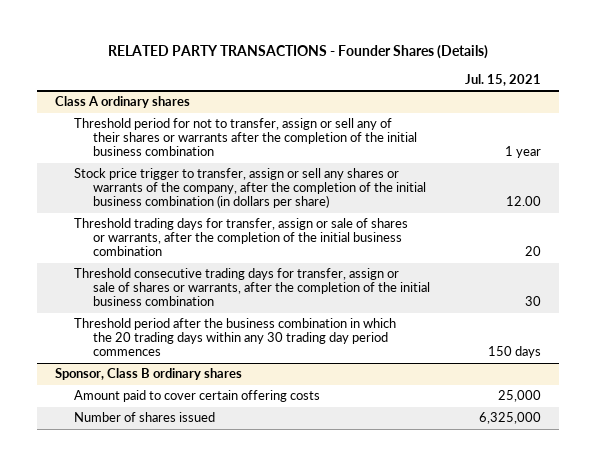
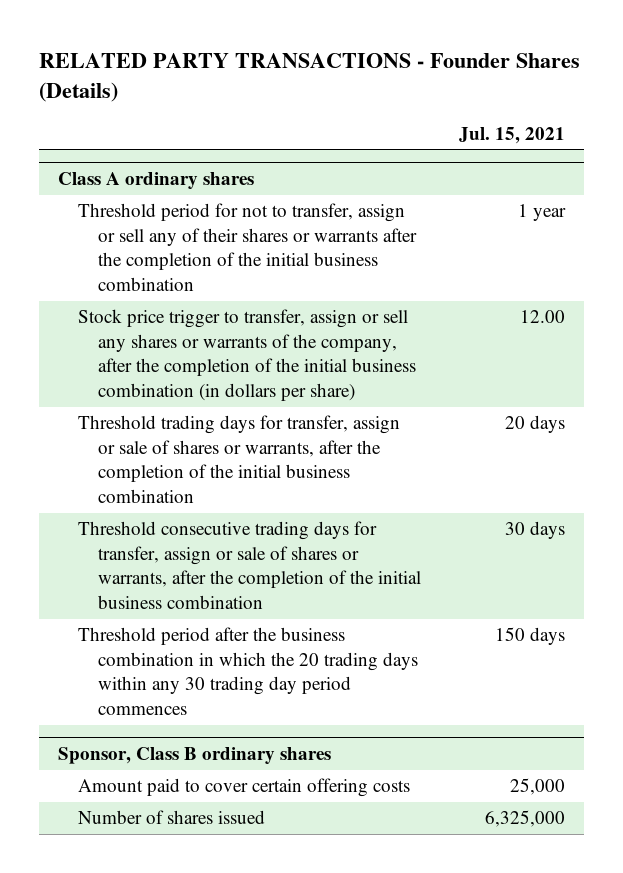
[525,246,542,257] 20 -> [504,415,565,434] 20 days
[525,296,542,307] 30 -> [504,521,565,540] 30 days

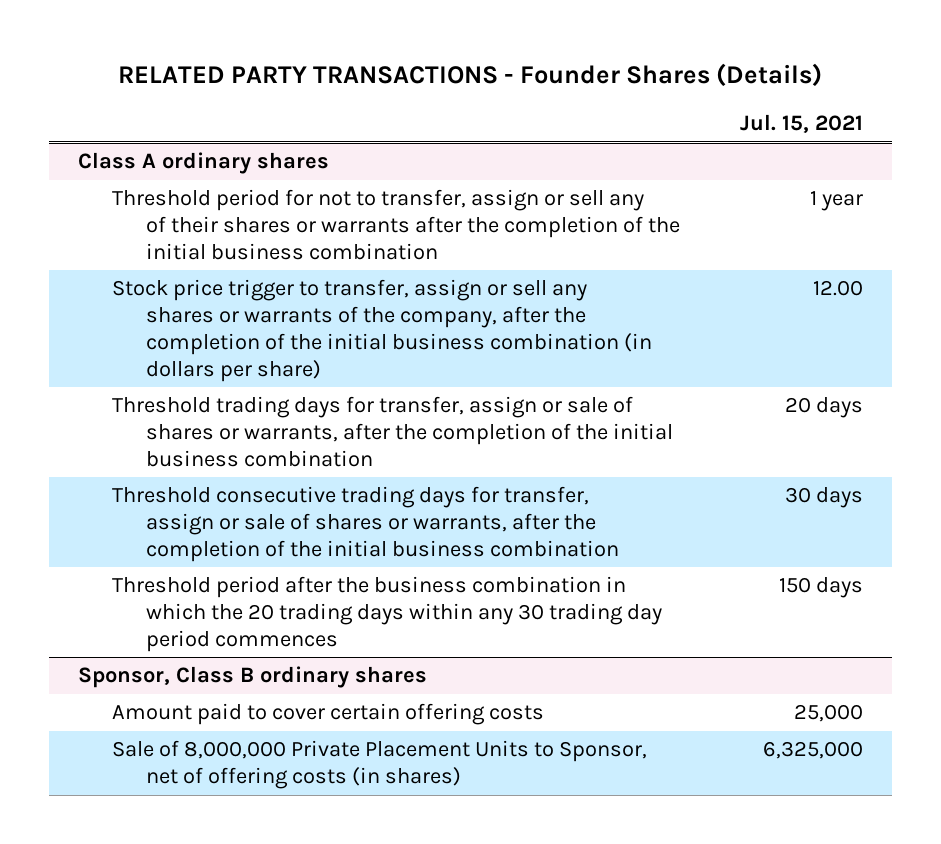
[77,810,265,825] Number of shares issued -> [112,740,648,790] Sale of 8,000,000 Private Placement Units to Sponsor, net of offering costs (in shares)

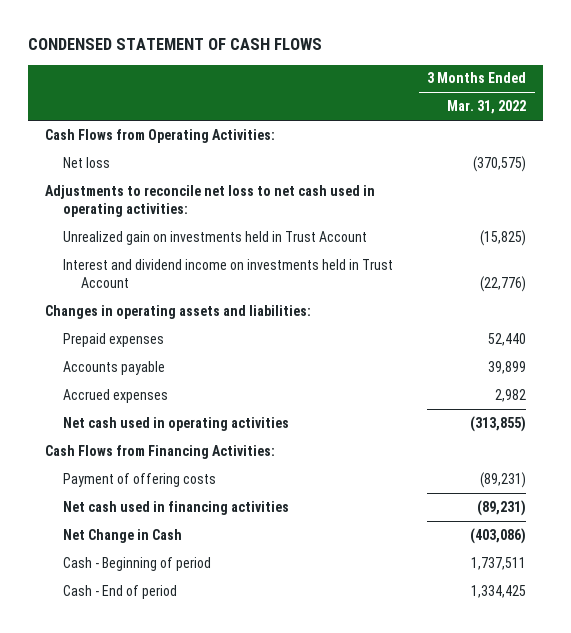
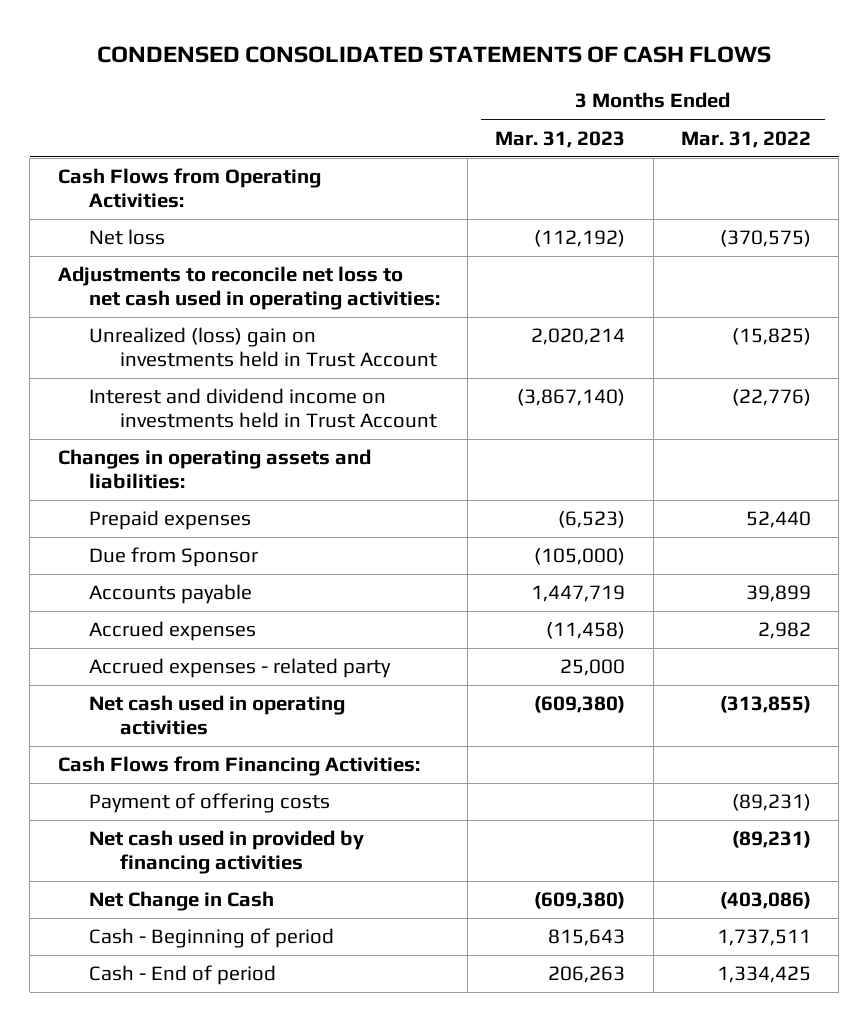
[28,38,323,51] CONDENSED STATEMENT OF CASH FLOWS -> [97,45,772,63] CONDENSED CONSOLIDATED STATEMENTS OF CASH FLOWS
none -> [495,130,626,148] Mar. 31, 2023
[63,230,368,245] Unrealized gain on investments held in Trust Account -> [88,327,438,368] Unrealized (loss) gain on investments held in Trust Account
none -> [88,547,258,568] Due from Sponsor
none -> [88,658,391,679] Accrued expenses - related party
[63,500,290,515] Net cash used in financing activities -> [88,830,364,875] Net cash used in provided by financing activities

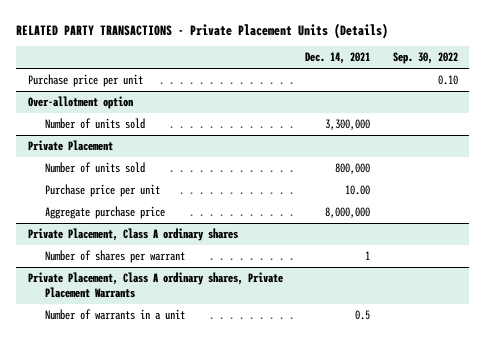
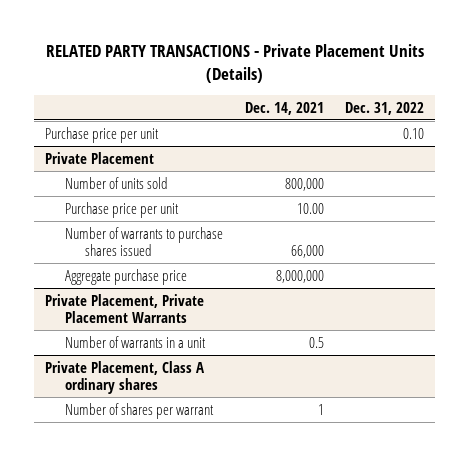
[392,52,458,65] Sep. 30, 2022 -> none
none -> [345,101,425,115] Dec. 31, 2022
[27,96,133,110] Over-allotment option -> none
[45,118,146,130] Number of units sold -> none
none -> [65,226,224,256] Number of warrants to purchase shares issued
none -> [45,293,205,323] Private Placement, Private Placement Warrants
none -> [65,335,207,348] Number of warrants in a unit
[27,272,283,299] Private Placement, Class A ordinary shares, Private Placement Warrants -> none
[45,309,186,321] Number of warrants in a unit -> none

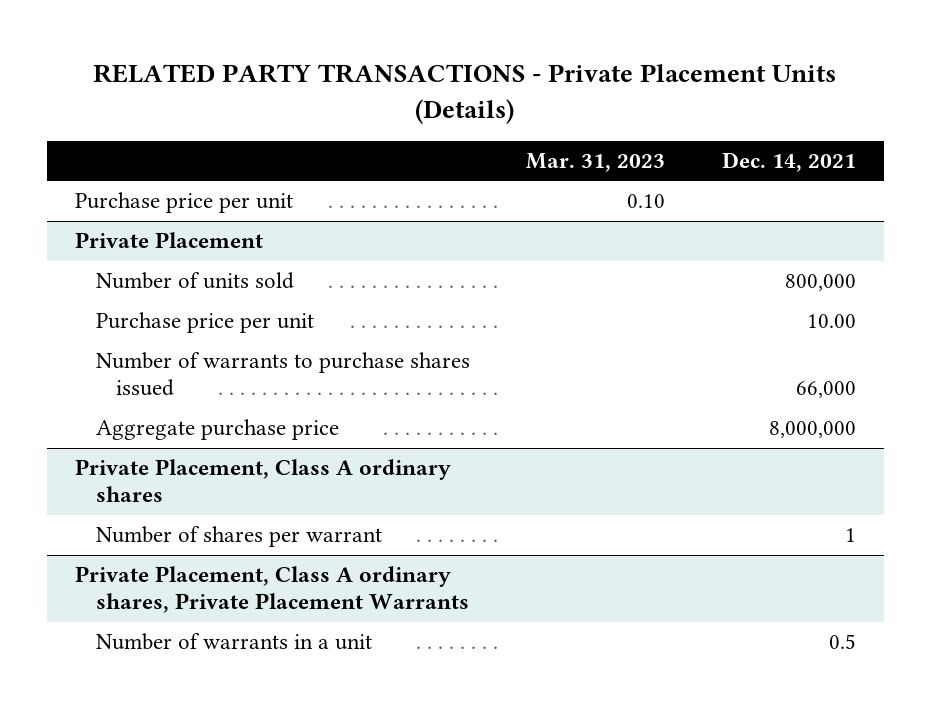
[345,101,425,115] Dec. 31, 2022 -> none
none -> [526,152,666,172] Mar. 31, 2023
[45,293,205,323] Private Placement, Private Placement Warrants -> none
[65,335,207,348] Number of warrants in a unit -> none
none -> [74,566,469,614] Private Placement, Class A ordinary shares, Private Placement Warrants
none -> [95,633,372,651] Number of warrants in a unit

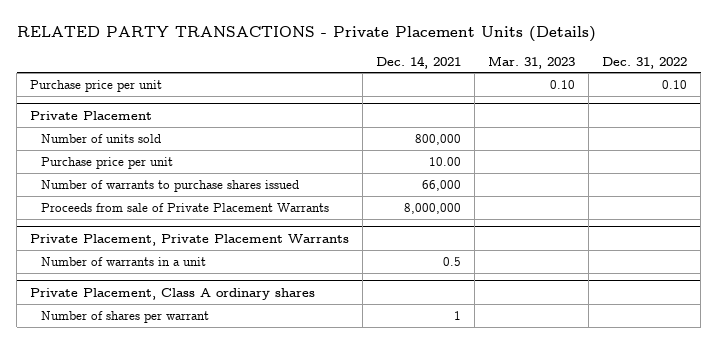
none -> [602,56,688,69] Dec. 31, 2022
[95,419,339,441] Aggregate purchase price -> [40,202,329,212] Proceeds from sale of Private Placement Warrants
none -> [30,233,350,246] Private Placement, Private Placement Warrants
none -> [40,256,206,266] Number of warrants in a unit
[74,566,469,614] Private Placement, Class A ordinary shares, Private Placement Warrants -> none
[95,633,372,651] Number of warrants in a unit -> none

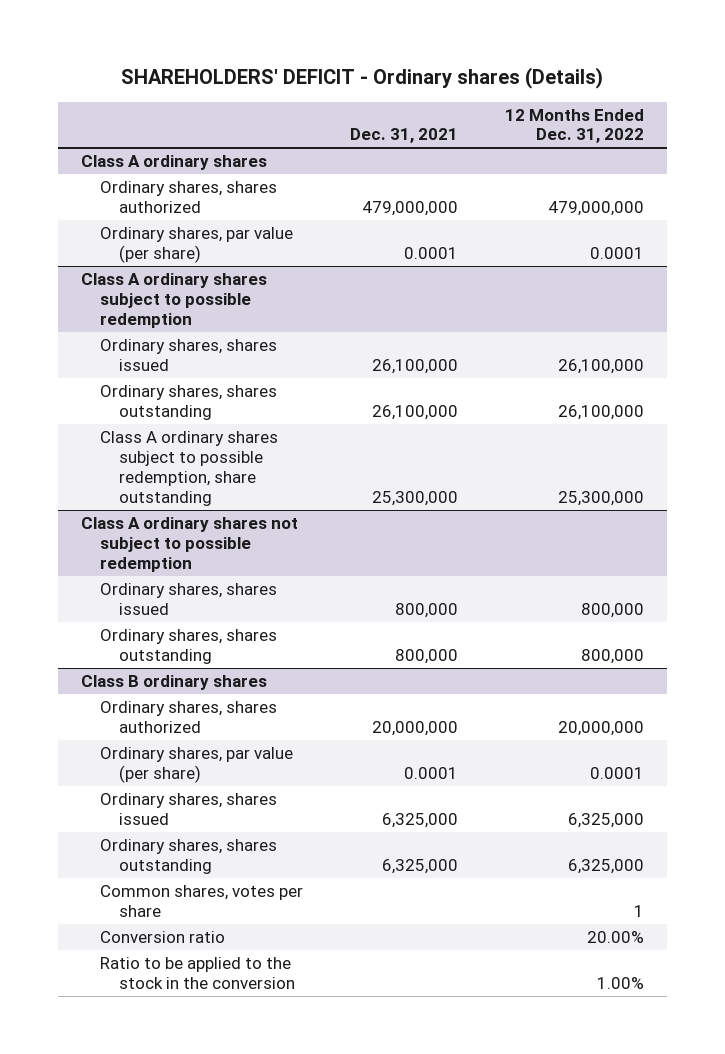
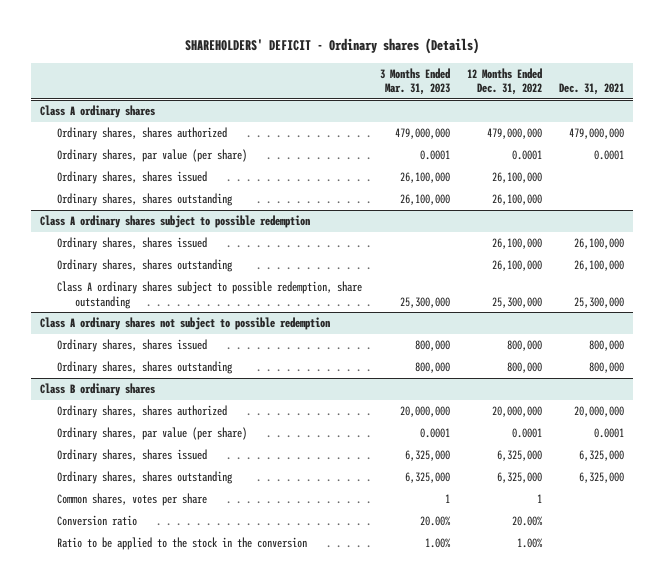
none -> [379,67,450,96] 3 Months Ended Mar. 31, 2023
none -> [57,171,208,185] Ordinary shares, shares issued
none -> [57,193,234,207] Ordinary shares, shares outstanding

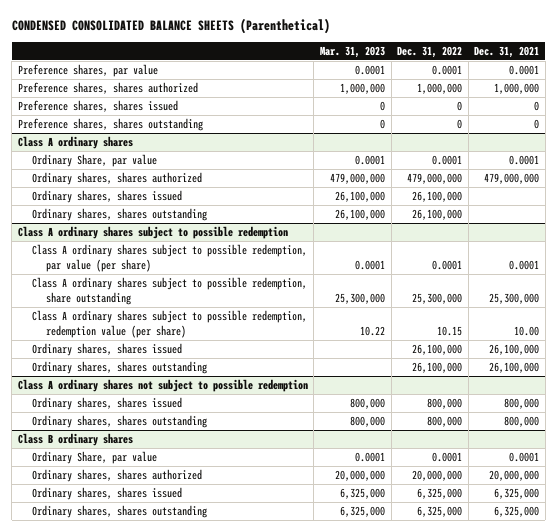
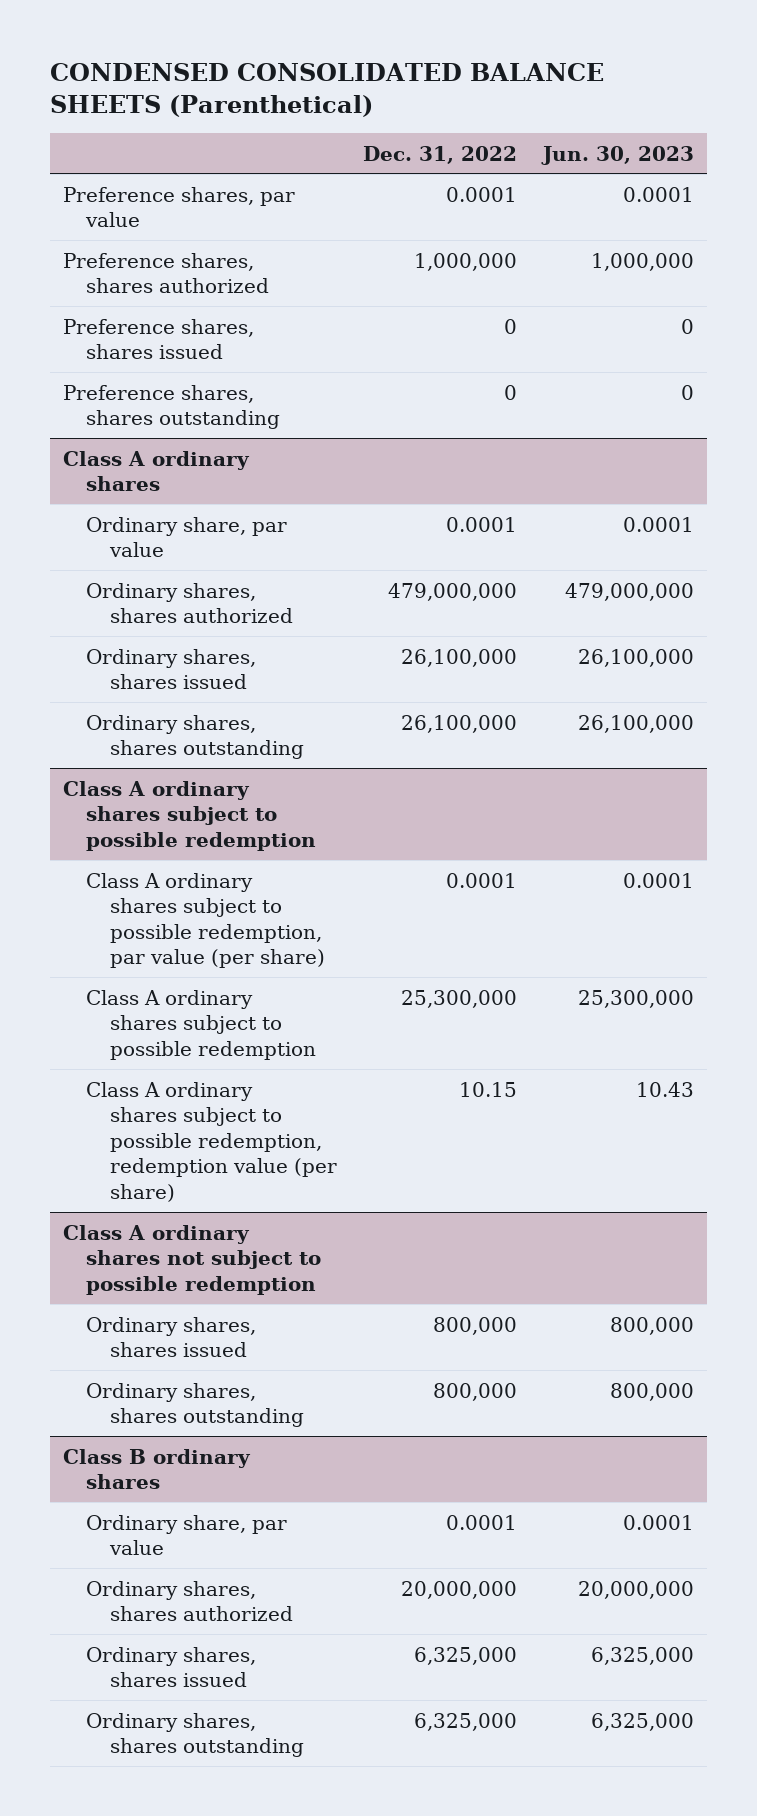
[319,45,385,58] Mar. 31, 2023 -> none
[474,45,540,58] Dec. 31, 2021 -> none
none -> [540,145,694,165] Jun. 30, 2023
[31,154,157,168] Ordinary Share, par value -> [86,516,288,558] Ordinary share, par value
[31,277,307,306] Class A ordinary shares subject to possible redemption, share outstanding -> [86,989,316,1060] Class A ordinary shares subject to possible redemption
[31,343,182,357] Ordinary shares, shares issued -> none
[31,361,207,375] Ordinary shares, shares outstanding -> none
[31,451,157,465] Ordinary Share, par value -> [86,1514,288,1556] Ordinary share, par value

